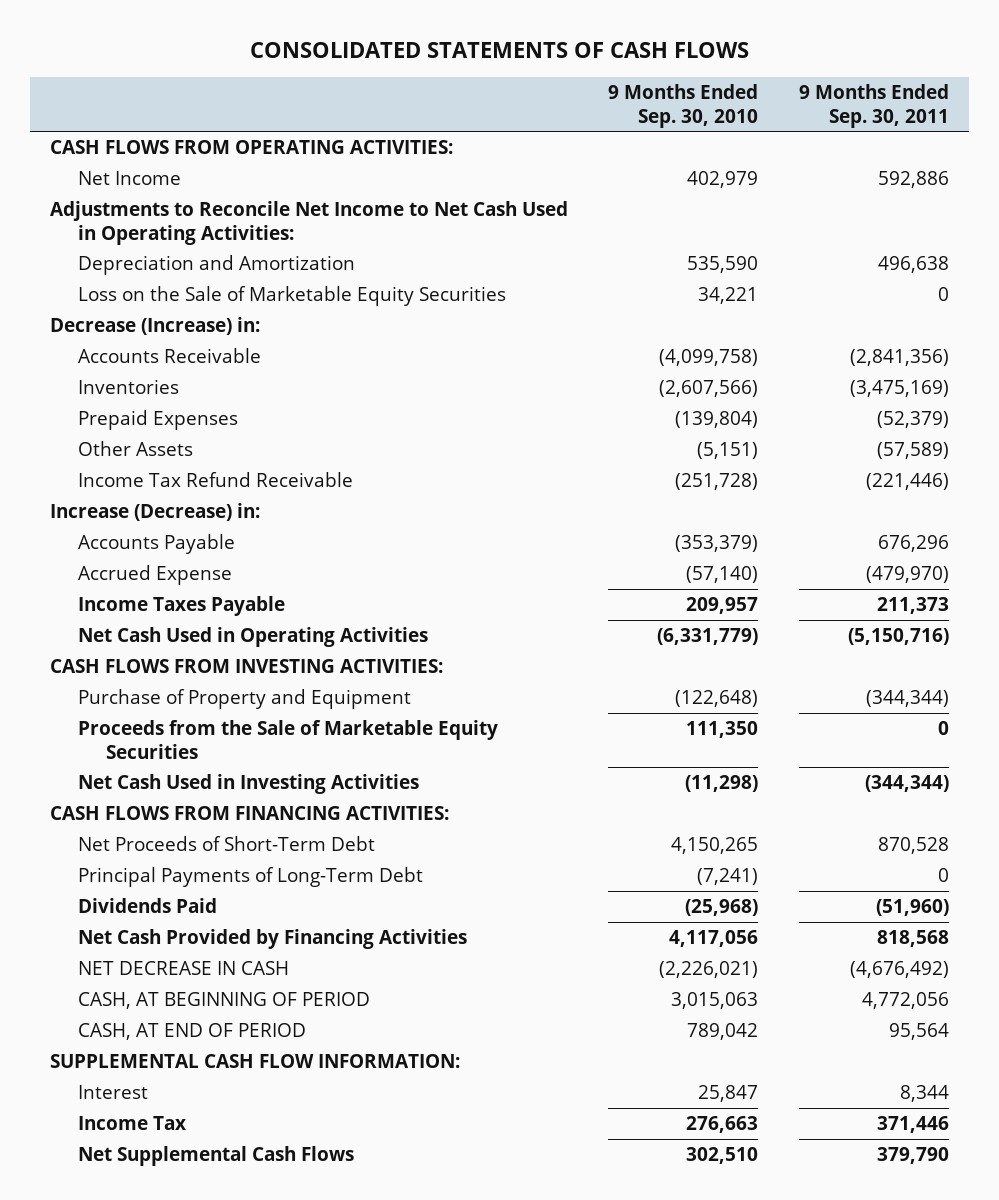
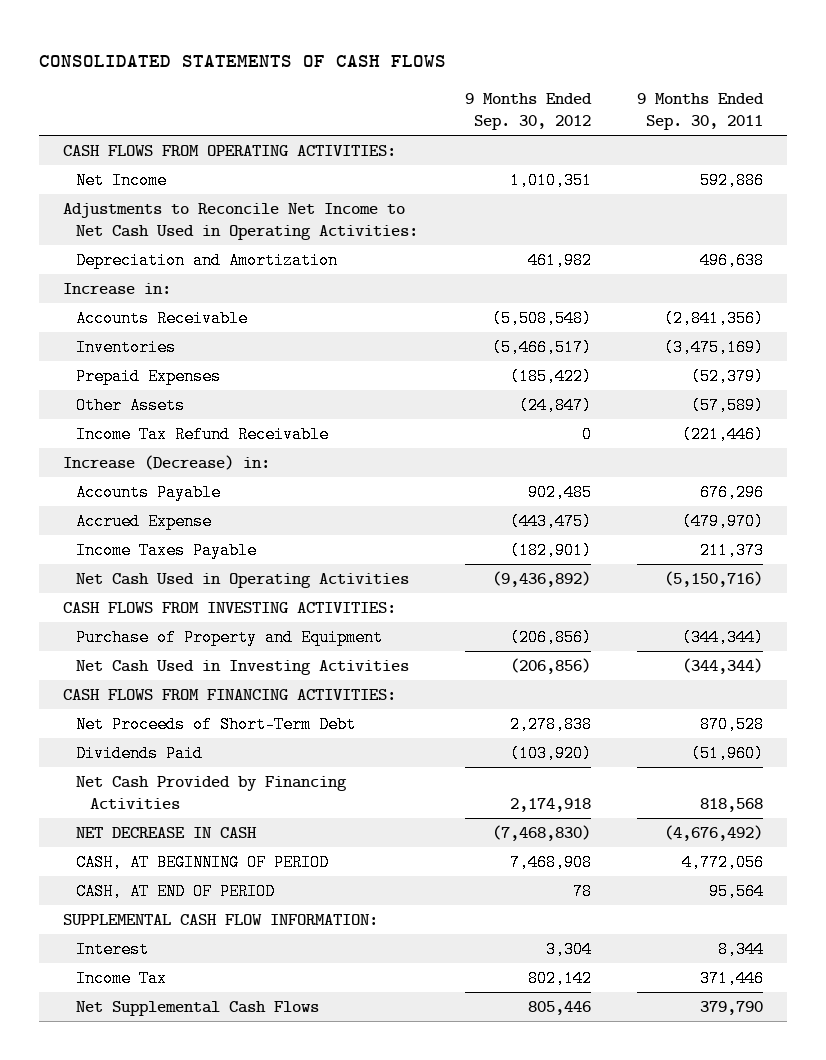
[608,83,759,128] 9 Months Ended Sep. 30, 2010 -> none
none -> [464,92,592,130] 9 Months Ended Sep. 30, 2012
[78,285,507,306] Loss on the Sale of Marketable Equity Securities -> none
[49,316,260,335] Decrease (Increase) in: -> [62,282,171,295] Increase in:
[78,719,499,759] Proceeds from the Sale of Marketable Equity Securities -> none
[78,866,424,887] Principal Payments of Long-Term Debt -> none

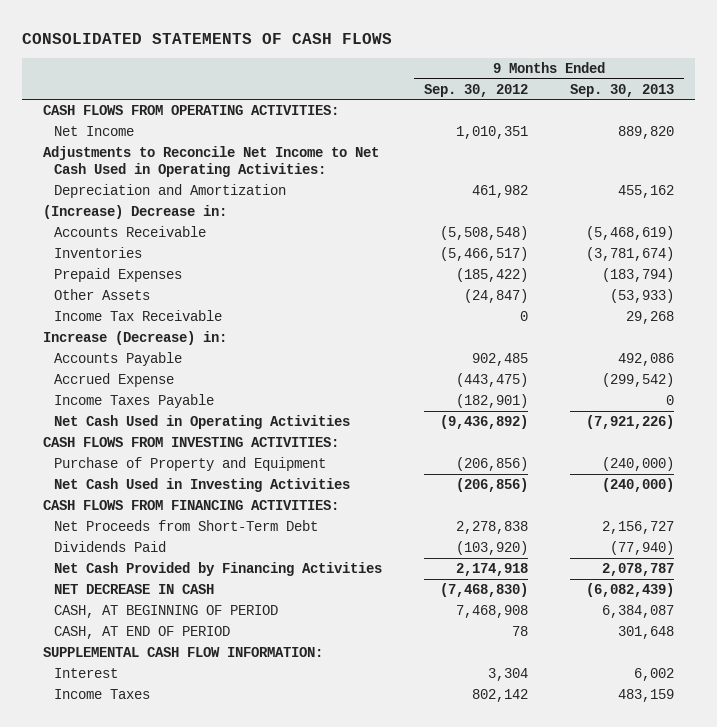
[637,92,765,130] 9 Months Ended Sep. 30, 2011 -> none
none -> [569,83,674,97] Sep. 30, 2013
[62,282,171,295] Increase in: -> [42,205,227,220] (Increase) Decrease in:
[76,425,330,443] Income Tax Refund Receivable -> [54,310,223,322] Income Tax Receivable
[76,715,357,733] Net Proceeds of Short-Term Debt -> [54,520,319,532] Net Proceeds from Short-Term Debt
[76,1000,320,1016] Net Supplemental Cash Flows -> none
[76,969,168,987] Income Tax -> [54,689,151,700] Income Taxes

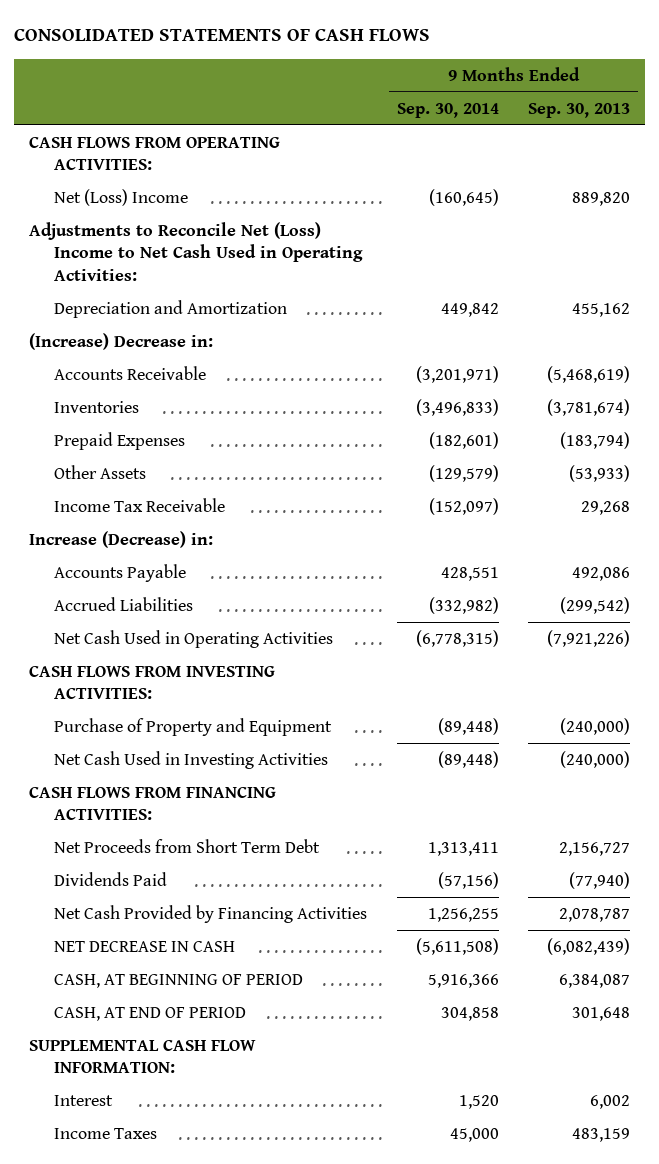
[424,83,529,97] Sep. 30, 2012 -> none
none -> [396,102,499,118] Sep. 30, 2014
[54,126,135,137] Net Income -> [54,188,189,206] Net (Loss) Income
[42,146,379,178] Adjustments to Reconcile Net Income to Net Cash Used in Operating Activities: -> [29,221,364,281] Adjustments to Reconcile Net (Loss) Income to Net Cash Used in Operating Activities:
[54,394,215,409] Income Taxes Payable -> none
[54,373,175,388] Accrued Expense -> [54,596,194,611] Accrued Liabilities
[54,520,319,532] Net Proceeds from Short-Term Debt -> [54,838,321,853] Net Proceeds from Short Term Debt

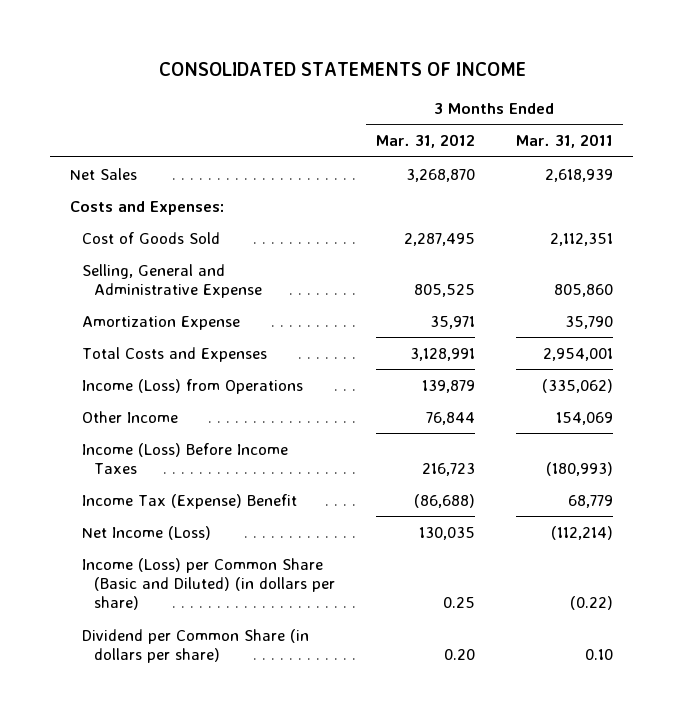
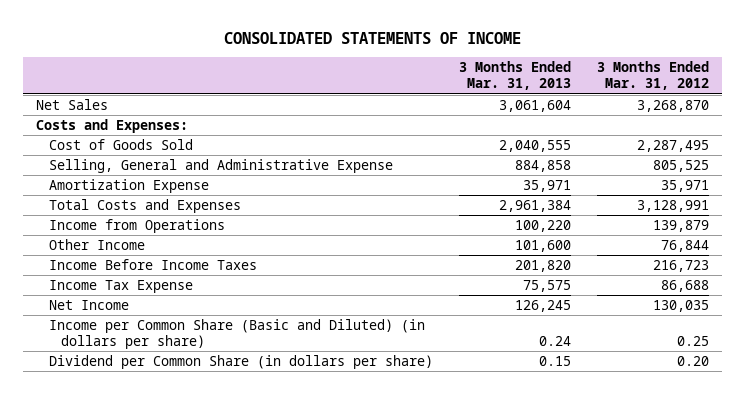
[515,134,613,149] Mar. 31, 2011 -> none
none -> [458,61,571,91] 3 Months Ended Mar. 31, 2013
[82,378,304,394] Income (Loss) from Operations -> [48,218,225,233] Income from Operations
[82,442,289,474] Income (Loss) Before Income Taxes -> [48,258,257,270] Income Before Income Taxes
[82,493,298,509] Income Tax (Expense) Benefit -> [48,279,193,293] Income Tax Expense
[413,493,475,508] (86,688) -> [661,279,710,292] 86,688
[82,525,212,540] Net Income (Loss) -> [48,299,129,310] Net Income
[82,557,336,611] Income (Loss) per Common Share (Basic and Diluted) (in dollars per share) -> [48,318,425,350] Income per Common Share (Basic and Diluted) (in dollars per share)

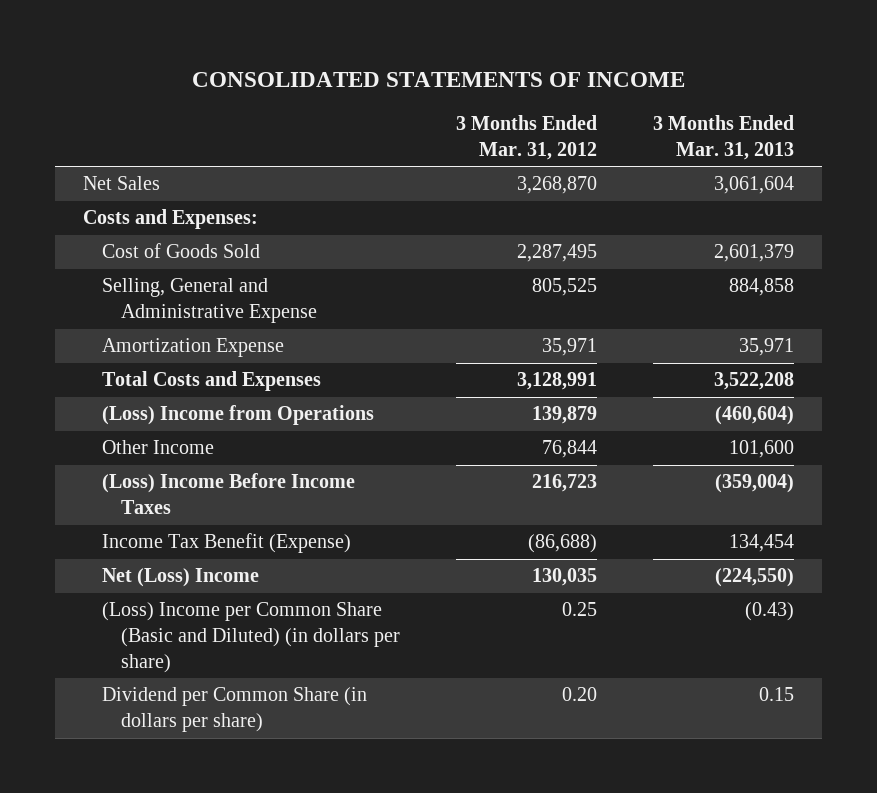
[498,139,571,152] 2,040,555 -> [714,244,795,263] 2,601,379
[498,199,571,212] 2,961,384 -> [714,372,795,391] 3,522,208
[48,218,225,233] Income from Operations -> [102,405,375,426] (Loss) Income from Operations
[514,219,571,232] 100,220 -> [715,406,795,426] (460,604)
[48,258,257,270] Income Before Income Taxes -> [102,473,356,515] (Loss) Income Before Income Taxes
[514,259,571,272] 201,820 -> [715,474,795,494] (359,004)
[48,279,193,293] Income Tax Expense -> [102,533,352,554] Income Tax Benefit (Expense)
[522,279,571,292] 75,575 -> [729,534,795,553] 134,454
[661,279,710,292] 86,688 -> [527,534,597,554] (86,688)
[48,299,129,310] Net Income -> [102,568,260,588] Net (Loss) Income
[514,299,571,312] 126,245 -> [715,568,795,588] (224,550)
[48,318,425,350] Income per Common Share (Basic and Diluted) (in dollars per share) -> [102,602,400,673] (Loss) Income per Common Share (Basic and Diluted) (in dollars per share)
[538,336,571,347] 0.24 -> [745,602,795,622] (0.43)

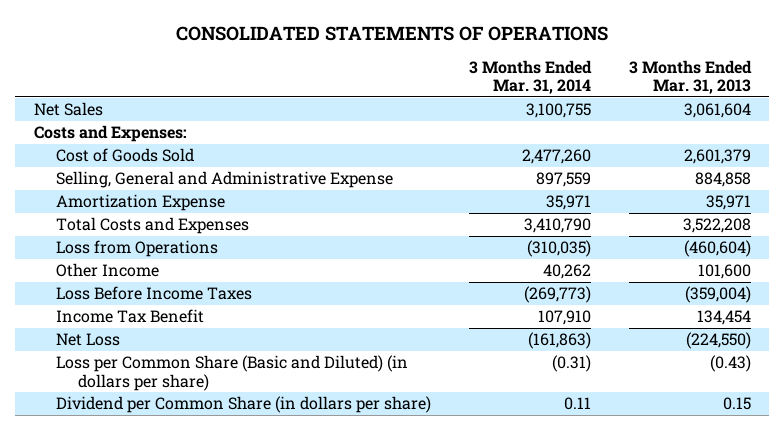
[191,71,685,87] CONSOLIDATED STATEMENTS OF INCOME -> [176,25,609,41] CONSOLIDATED STATEMENTS OF OPERATIONS
[455,115,597,161] 3 Months Ended Mar. 31, 2012 -> none
none -> [468,59,592,94] 3 Months Ended Mar. 31, 2014
[102,405,375,426] (Loss) Income from Operations -> [55,240,218,258] Loss from Operations
[102,473,356,515] (Loss) Income Before Income Taxes -> [55,286,252,301] Loss Before Income Taxes
[102,533,352,554] Income Tax Benefit (Expense) -> [55,309,204,324] Income Tax Benefit
[102,568,260,588] Net (Loss) Income -> [55,333,120,347] Net Loss
[102,602,400,673] (Loss) Income per Common Share (Basic and Diluted) (in dollars per share) -> [55,355,408,391] Loss per Common Share (Basic and Diluted) (in dollars per share)

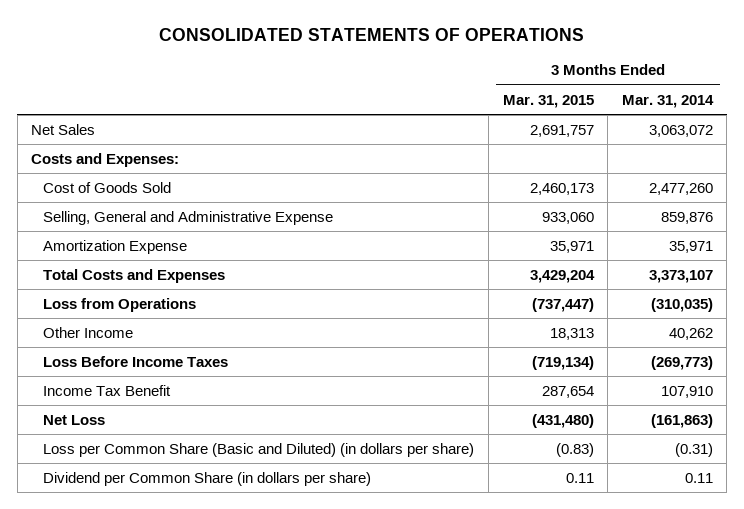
[628,59,752,94] 3 Months Ended Mar. 31, 2013 -> none
none -> [502,94,594,108] Mar. 31, 2015
[525,103,591,119] 3,100,755 -> [648,124,713,137] 3,063,072
[535,172,591,188] 897,559 -> [660,211,713,224] 859,876
[523,218,591,234] 3,410,790 -> [648,269,713,283] 3,373,107

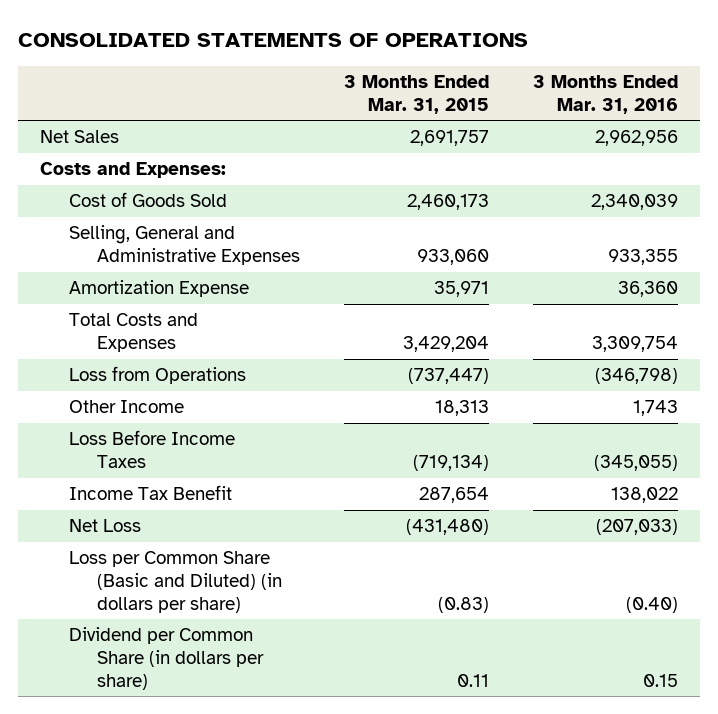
[621,94,714,108] Mar. 31, 2014 -> none
none -> [533,74,679,114] 3 Months Ended Mar. 31, 2016
[43,210,334,225] Selling, General and Administrative Expense -> [68,225,300,266] Selling, General and Administrative Expenses

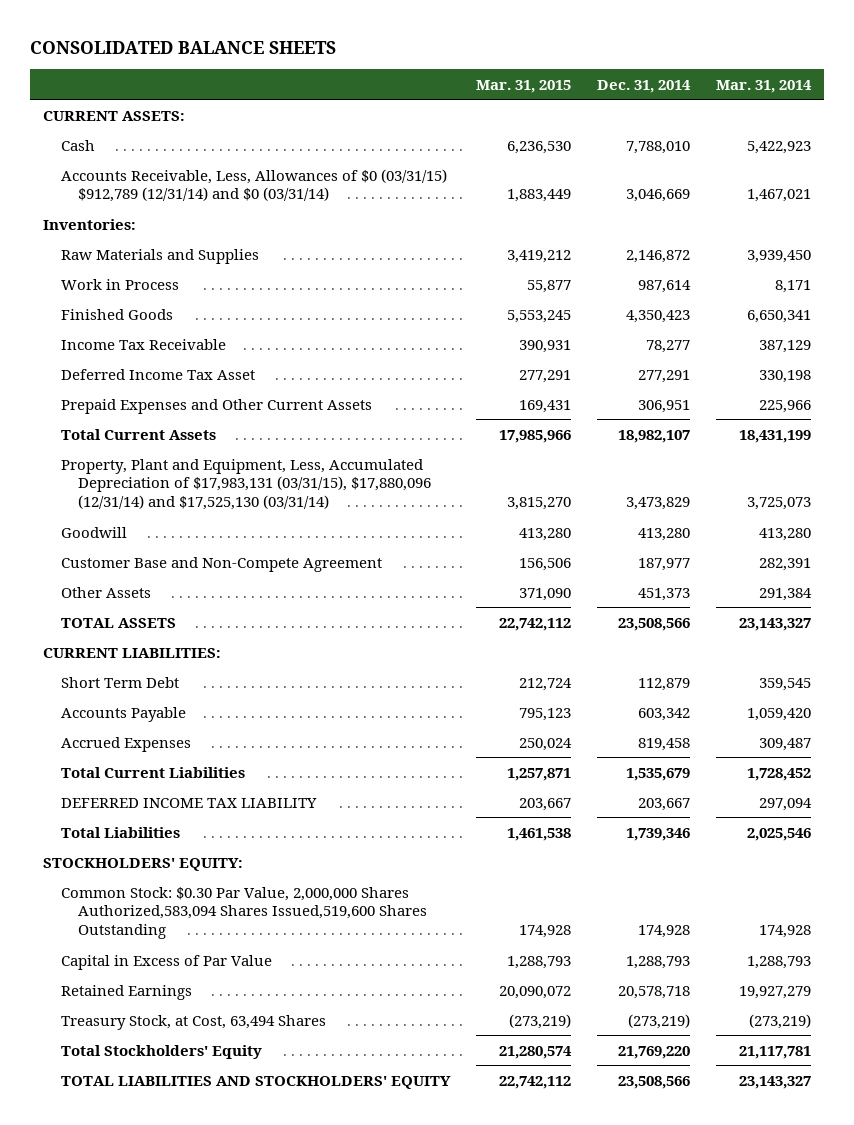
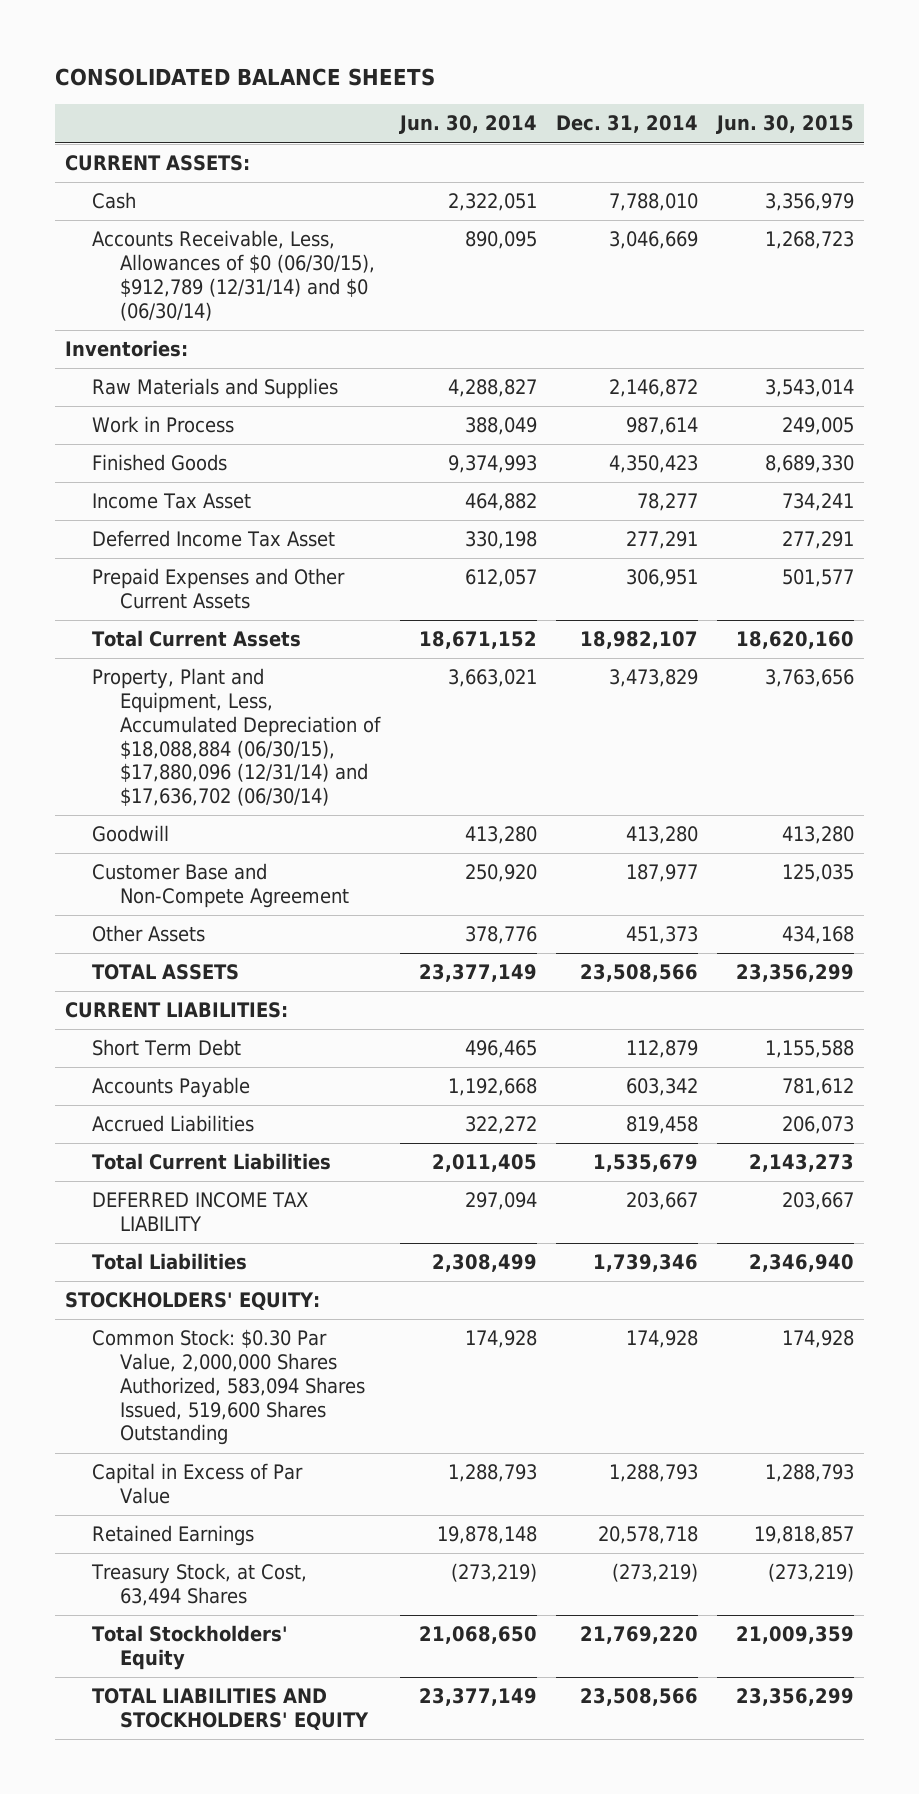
[475,79,571,93] Mar. 31, 2015 -> none
[716,79,813,93] Mar. 31, 2014 -> none
none -> [398,115,537,135] Jun. 30, 2014
none -> [716,115,855,135] Jun. 30, 2015
[60,168,447,203] Accounts Receivable, Less, Allowances of $0 (03/31/15) $912,789 (12/31/14) and $0 (03/31/14) -> [92,230,376,321] Accounts Receivable, Less, Allowances of $0 (06/30/15), $912,789 (12/31/14) and $0 (06/30/14)
[60,338,226,350] Income Tax Receivable -> [92,493,252,510] Income Tax Asset
[60,458,432,511] Property, Plant and Equipment, Less, Accumulated Depreciation of $17,983,131 (03/31/15), $17,880,096 (12/31/14) and $17,525,130 (03/31/14) -> [92,668,382,807] Property, Plant and Equipment, Less, Accumulated Depreciation of $18,088,884 (06/30/15), $17,880,096 (12/31/14) and $17,636,702 (06/30/14)
[60,736,191,752] Accrued Expenses -> [92,1115,255,1133] Accrued Liabilities
[60,886,428,940] Common Stock: $0.30 Par Value, 2,000,000 Shares Authorized,583,094 Shares Issued,519,600 Shares Outstanding -> [92,1329,366,1446] Common Stock: $0.30 Par Value, 2,000,000 Shares Authorized, 583,094 Shares Issued, 519,600 Shares Outstanding

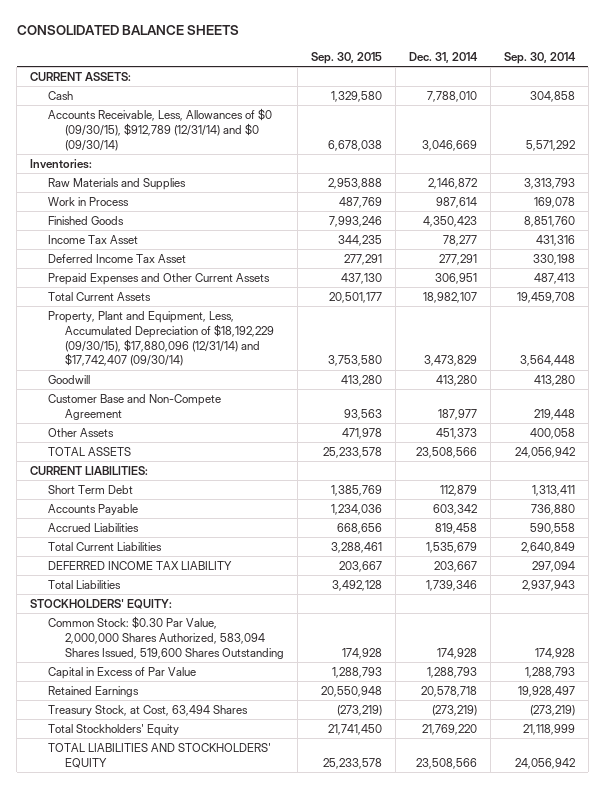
[398,115,537,135] Jun. 30, 2014 -> none
[716,115,855,135] Jun. 30, 2015 -> none
none -> [310,51,382,64] Sep. 30, 2015
none -> [503,51,576,64] Sep. 30, 2014
[92,230,376,321] Accounts Receivable, Less, Allowances of $0 (06/30/15), $912,789 (12/31/14) and $0 (06/30/14) -> [47,107,272,151] Accounts Receivable, Less, Allowances of $0 (09/30/15), $912,789 (12/31/14) and $0 (09/30/14)
[92,668,382,807] Property, Plant and Equipment, Less, Accumulated Depreciation of $18,088,884 (06/30/15), $17,880,096 (12/31/14) and $17,636,702 (06/30/14) -> [47,310,275,367] Property, Plant and Equipment, Less, Accumulated Depreciation of $18,192,229 (09/30/15), $17,880,096 (12/31/14) and $17,742,407 (09/30/14)

